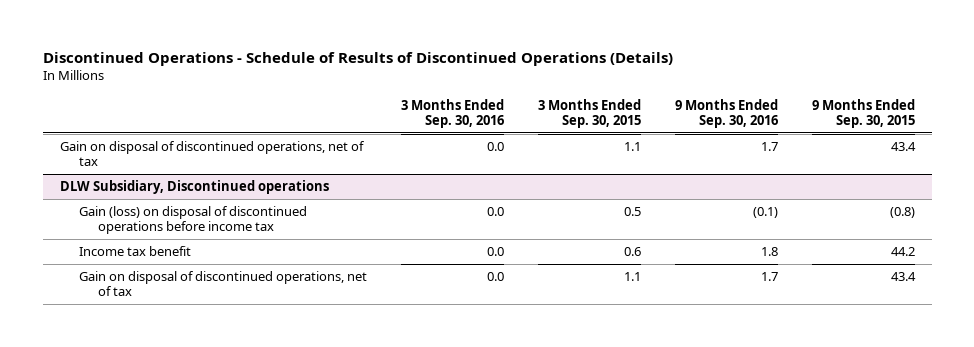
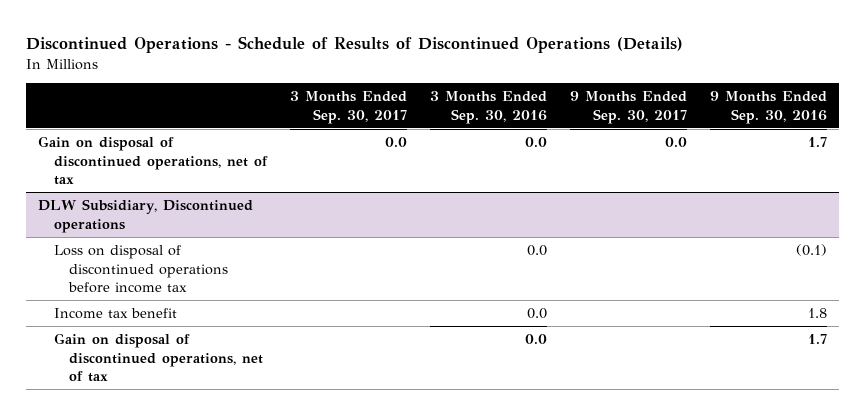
[537,98,641,128] 3 Months Ended Sep. 30, 2015 -> none
[811,98,915,128] 9 Months Ended Sep. 30, 2015 -> none
none -> [289,90,407,124] 3 Months Ended Sep. 30, 2017
none -> [570,90,688,124] 9 Months Ended Sep. 30, 2017
[78,205,307,235] Gain (loss) on disposal of discontinued operations before income tax -> [53,244,229,294] Loss on disposal of discontinued operations before income tax

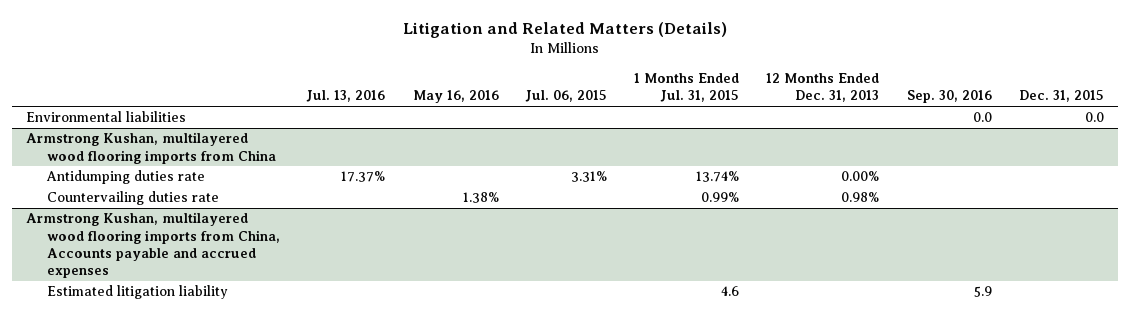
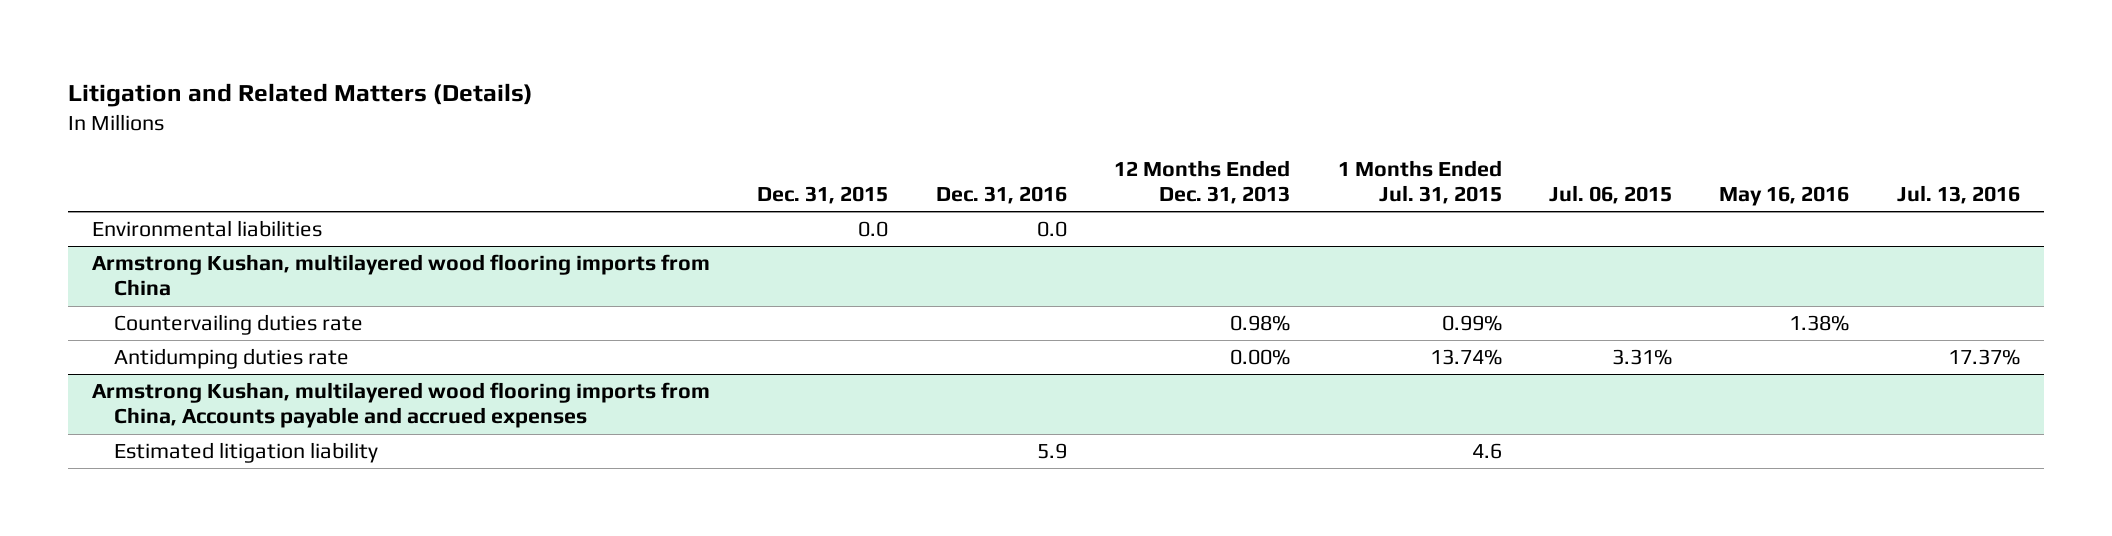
[906,90,992,104] Sep. 30, 2016 -> none
none -> [935,186,1067,205] Dec. 31, 2016
[46,170,206,185] Antidumping duties rate -> [113,348,349,370] Antidumping duties rate

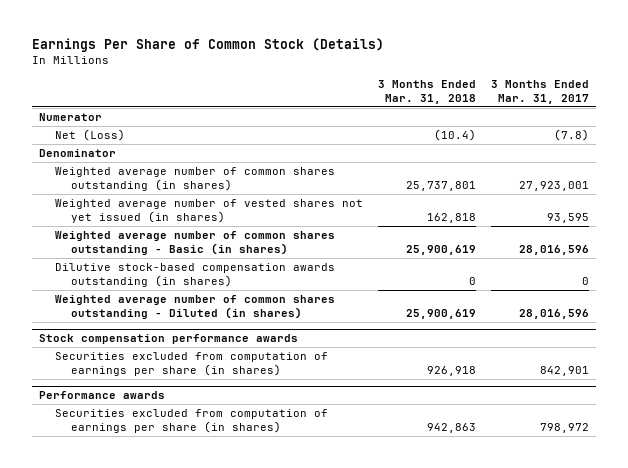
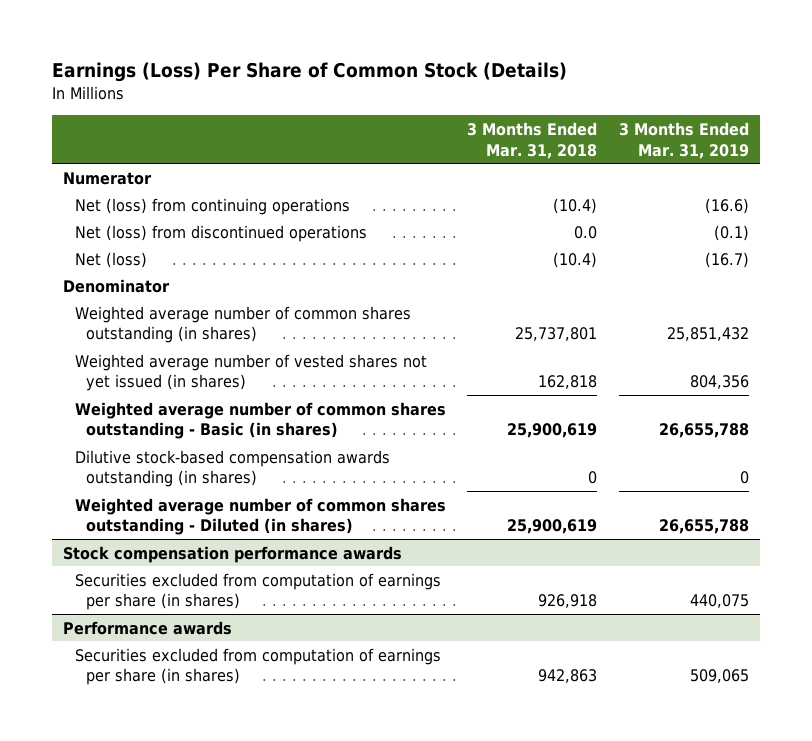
[31,37,384,52] Earnings Per Share of Common Stock (Details) -> [52,62,568,83] Earnings (Loss) Per Share of Common Stock (Details)
[490,79,589,104] 3 Months Ended Mar. 31, 2017 -> none
none -> [619,121,750,159] 3 Months Ended Mar. 31, 2019
[55,128,126,141] Net (Loss) -> [74,197,350,215] Net (loss) from continuing operations
none -> [74,224,367,242] Net (loss) from discontinued operations
none -> [74,251,147,268] Net (loss)

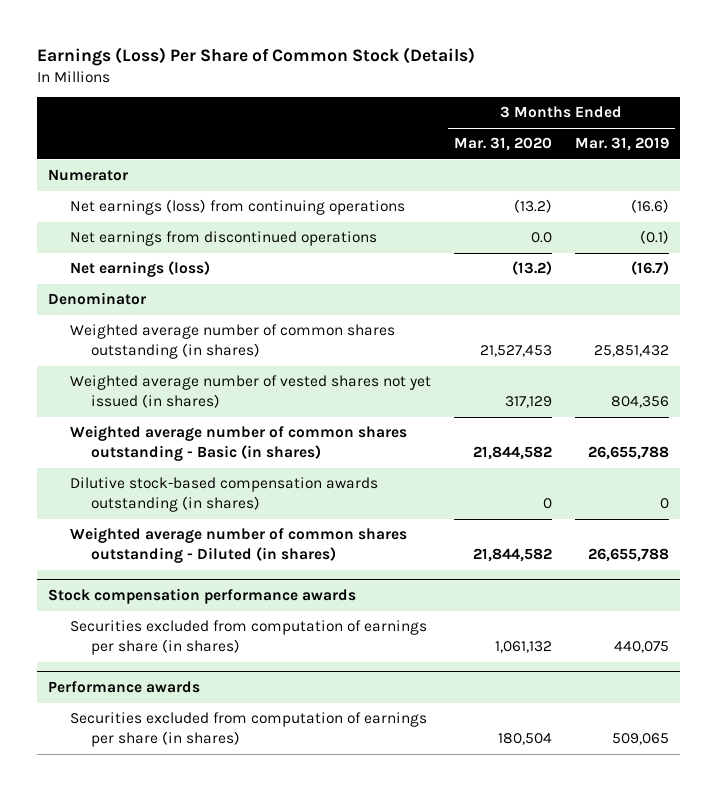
[467,121,598,159] 3 Months Ended Mar. 31, 2018 -> none
none -> [453,137,552,152] Mar. 31, 2020
[74,197,350,215] Net (loss) from continuing operations -> [69,199,405,216] Net earnings (loss) from continuing operations
[74,224,367,242] Net (loss) from discontinued operations -> [69,231,377,247] Net earnings from discontinued operations
[74,251,147,268] Net (loss) -> [69,261,210,278] Net earnings (loss)

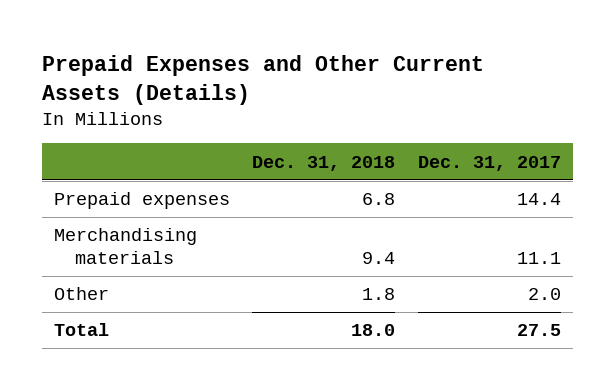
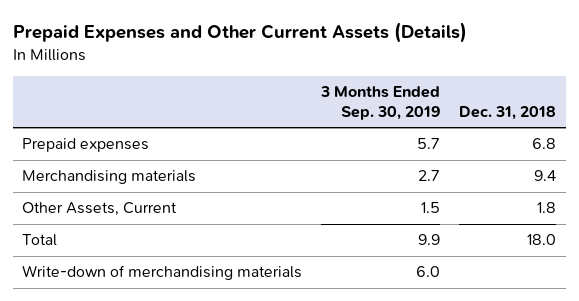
[418,155,562,171] Dec. 31, 2017 -> none
none -> [320,86,441,120] 3 Months Ended Sep. 30, 2019
[53,287,109,301] Other -> none
none -> [22,202,178,217] Other Assets, Current
none -> [22,265,303,281] Write-down of merchandising materials

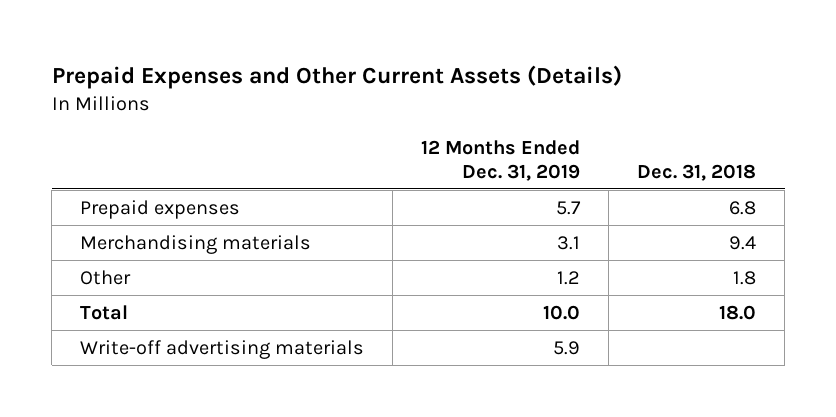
[320,86,441,120] 3 Months Ended Sep. 30, 2019 -> none
none -> [421,140,581,181] 12 Months Ended Dec. 31, 2019
[22,202,178,217] Other Assets, Current -> none
none -> [80,269,132,285] Other
[22,265,303,281] Write-down of merchandising materials -> [80,339,365,359] Write-off advertising materials

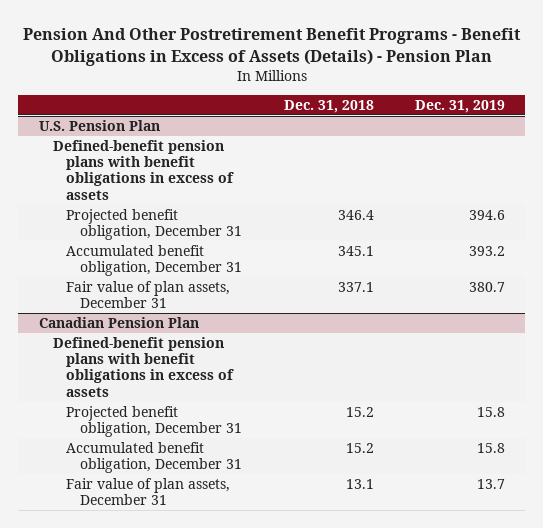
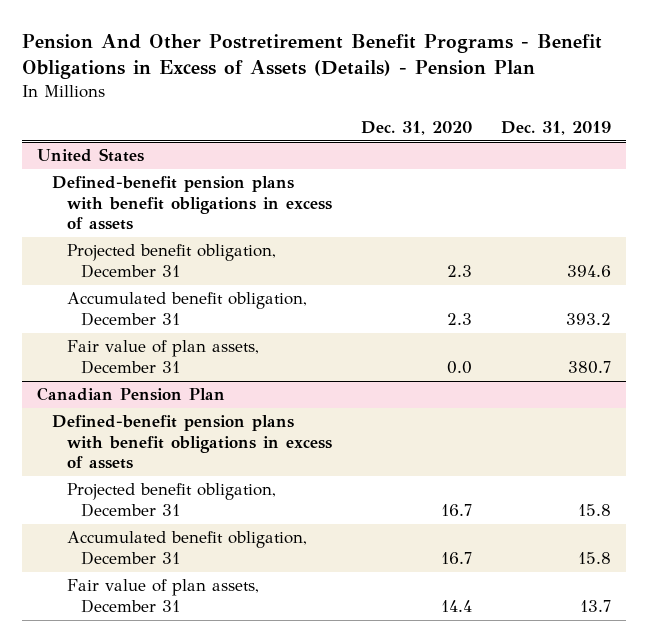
[283,99,374,113] Dec. 31, 2018 -> none
none -> [360,121,472,136] Dec. 31, 2020
[38,120,160,132] U.S. Pension Plan -> [36,148,144,163] United States

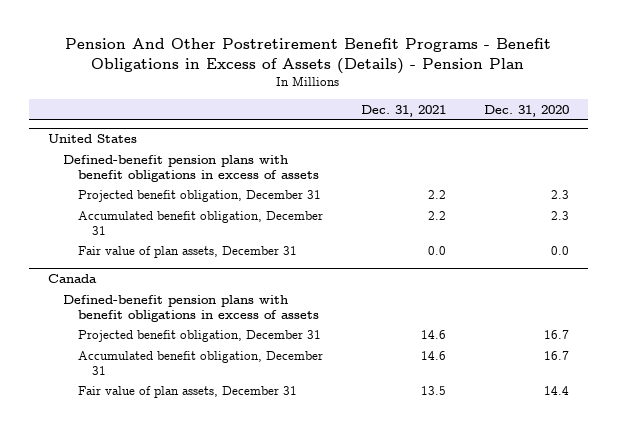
[501,121,612,136] Dec. 31, 2019 -> none
none -> [360,104,446,117] Dec. 31, 2021
[36,387,225,402] Canadian Pension Plan -> [47,274,97,284] Canada

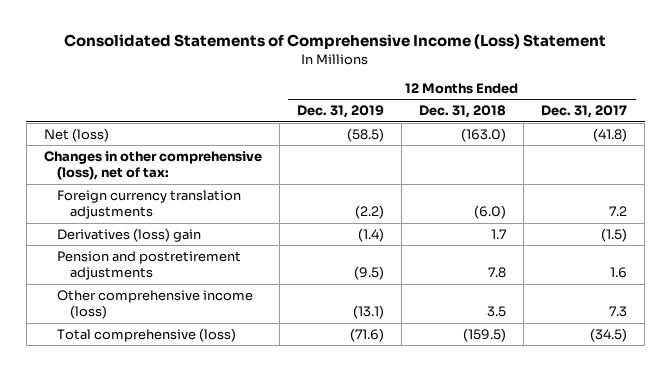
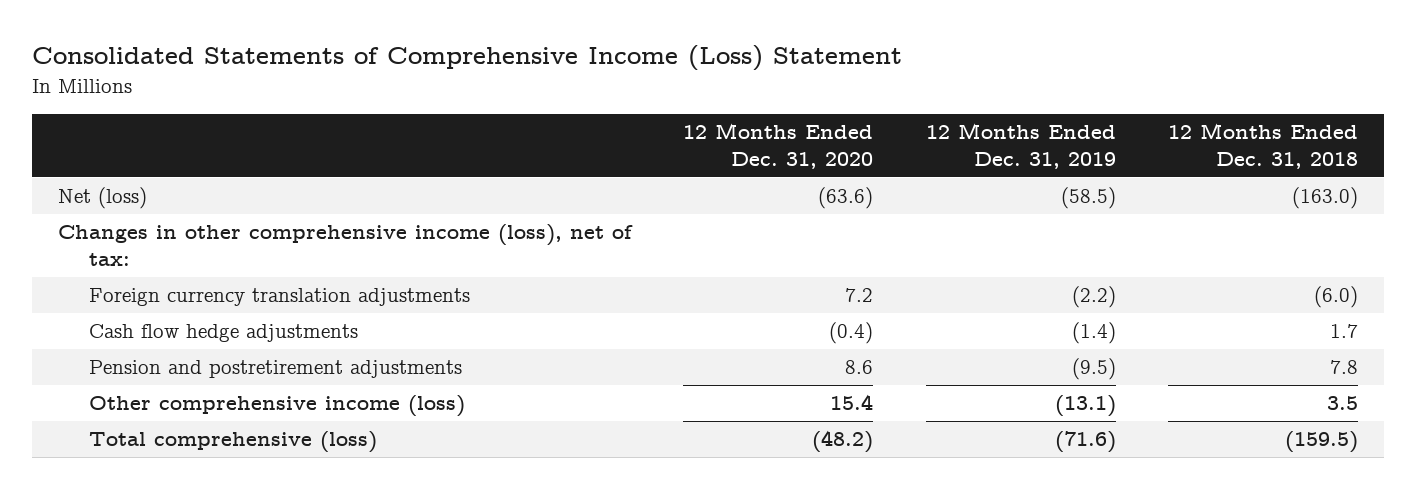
[541,105,628,119] Dec. 31, 2017 -> none
none -> [683,123,874,170] 12 Months Ended Dec. 31, 2020
[43,150,262,181] Changes in other comprehensive (loss), net of tax: -> [57,224,633,267] Changes in other comprehensive income (loss), net of tax:
[57,227,202,242] Derivatives (loss) gain -> [88,324,358,343] Cash flow hedge adjustments

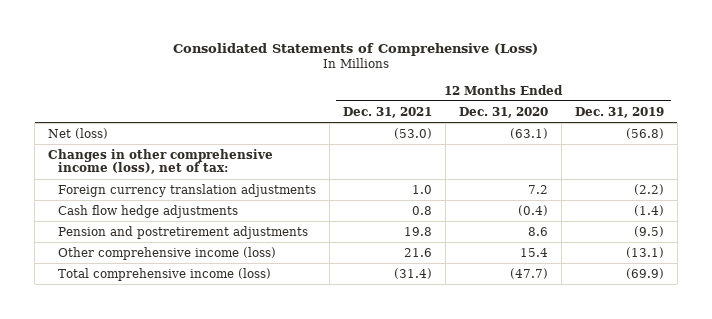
[31,45,902,72] Consolidated Statements of Comprehensive Income (Loss) Statement -> [173,42,539,56] Consolidated Statements of Comprehensive (Loss)
[1168,123,1359,170] 12 Months Ended Dec. 31, 2018 -> none
none -> [343,106,433,118] Dec. 31, 2021
[818,187,874,210] (63.6) -> [509,127,548,139] (63.1)
[1060,187,1116,210] (58.5) -> [625,127,664,139] (56.8)
[88,431,377,454] Total comprehensive (loss) -> [58,267,272,281] Total comprehensive income (loss)
[812,430,874,454] (48.2) -> [509,267,548,279] (47.7)
[1054,431,1116,454] (71.6) -> [625,267,664,279] (69.9)

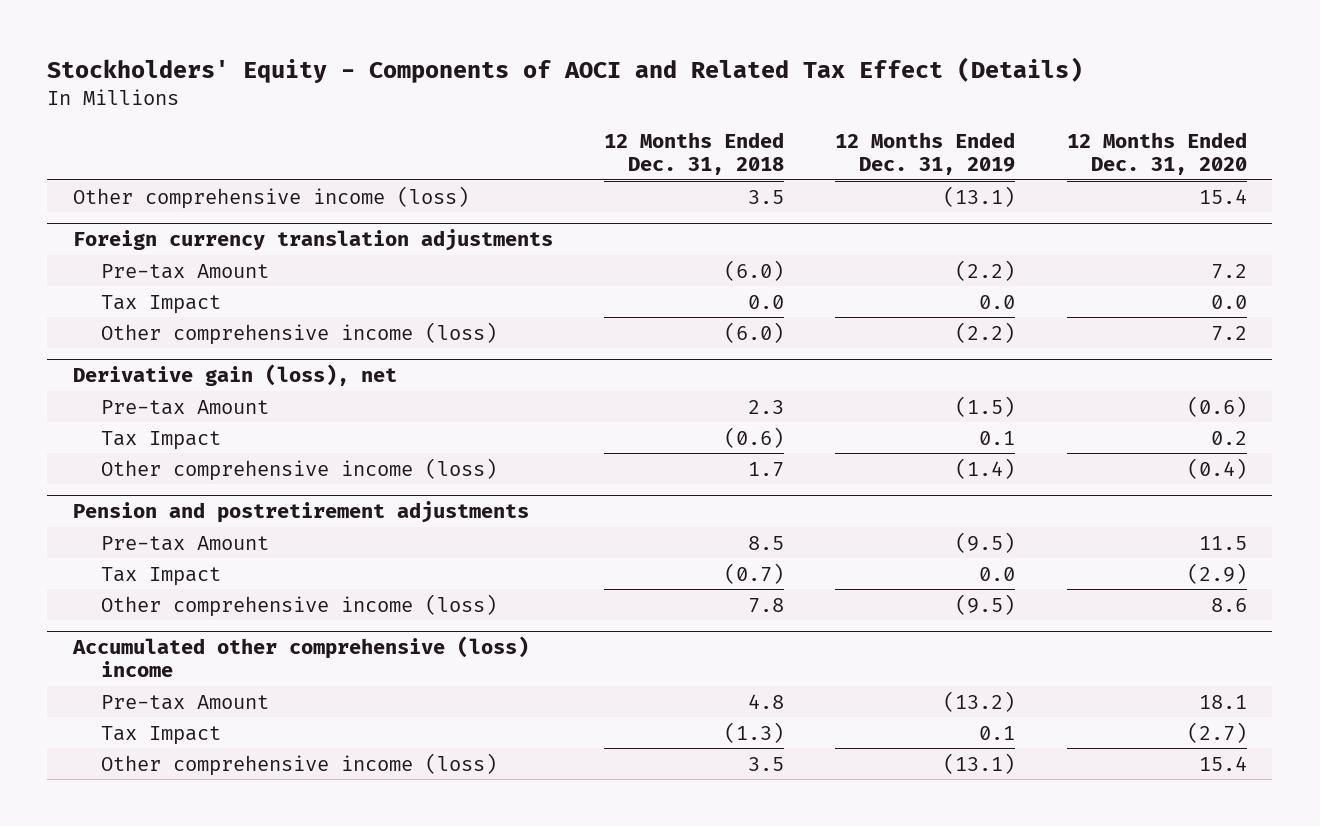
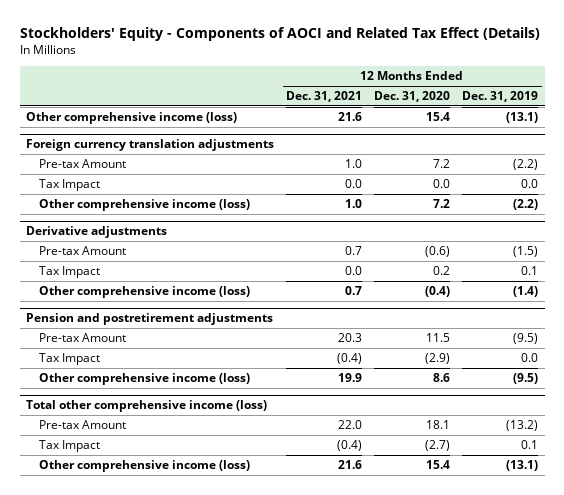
[604,131,785,175] 12 Months Ended Dec. 31, 2018 -> none
none -> [286,91,363,103] Dec. 31, 2021
[72,364,397,387] Derivative gain (loss), net -> [25,226,167,239] Derivative adjustments
[71,636,529,678] Accumulated other comprehensive (loss) income -> [25,400,267,413] Total other comprehensive income (loss)

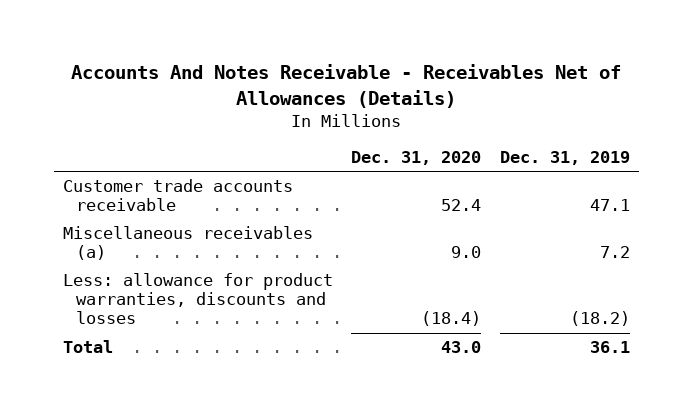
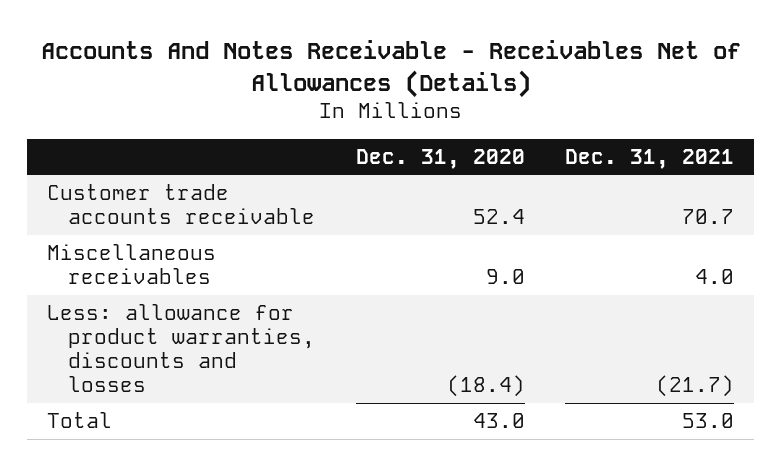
[499,151,630,166] Dec. 31, 2019 -> none
none -> [565,148,735,169] Dec. 31, 2021
[63,226,314,261] Miscellaneous receivables (a) -> [47,243,217,285] Miscellaneous receivables

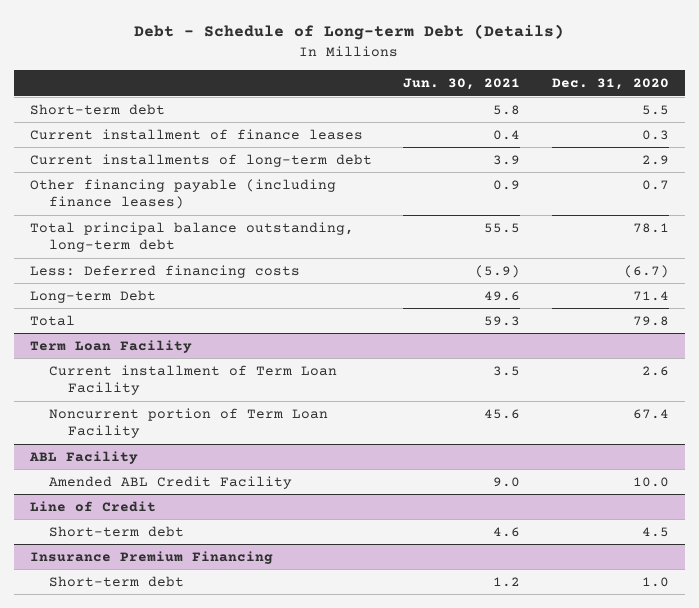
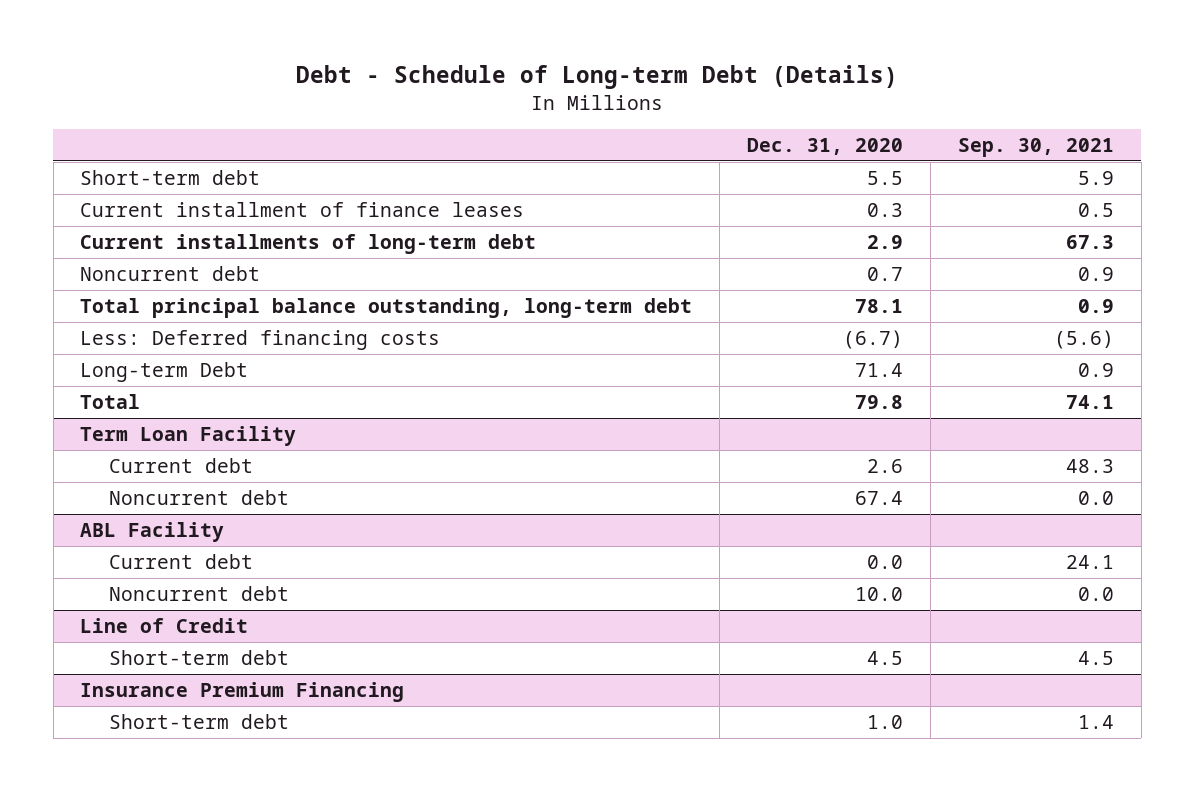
[403,78,521,91] Jun. 30, 2021 -> none
none -> [957,138,1114,158] Sep. 30, 2021
[29,178,336,210] Other financing payable (including finance leases) -> none
none -> [80,265,261,281] Noncurrent debt
[48,364,337,396] Current installment of Term Loan Facility -> [108,457,253,473] Current debt
[48,407,328,439] Noncurrent portion of Term Loan Facility -> [108,489,289,505] Noncurrent debt
[48,475,292,489] Amended ABL Credit Facility -> none
none -> [108,553,253,569] Current debt
none -> [108,585,289,601] Noncurrent debt

